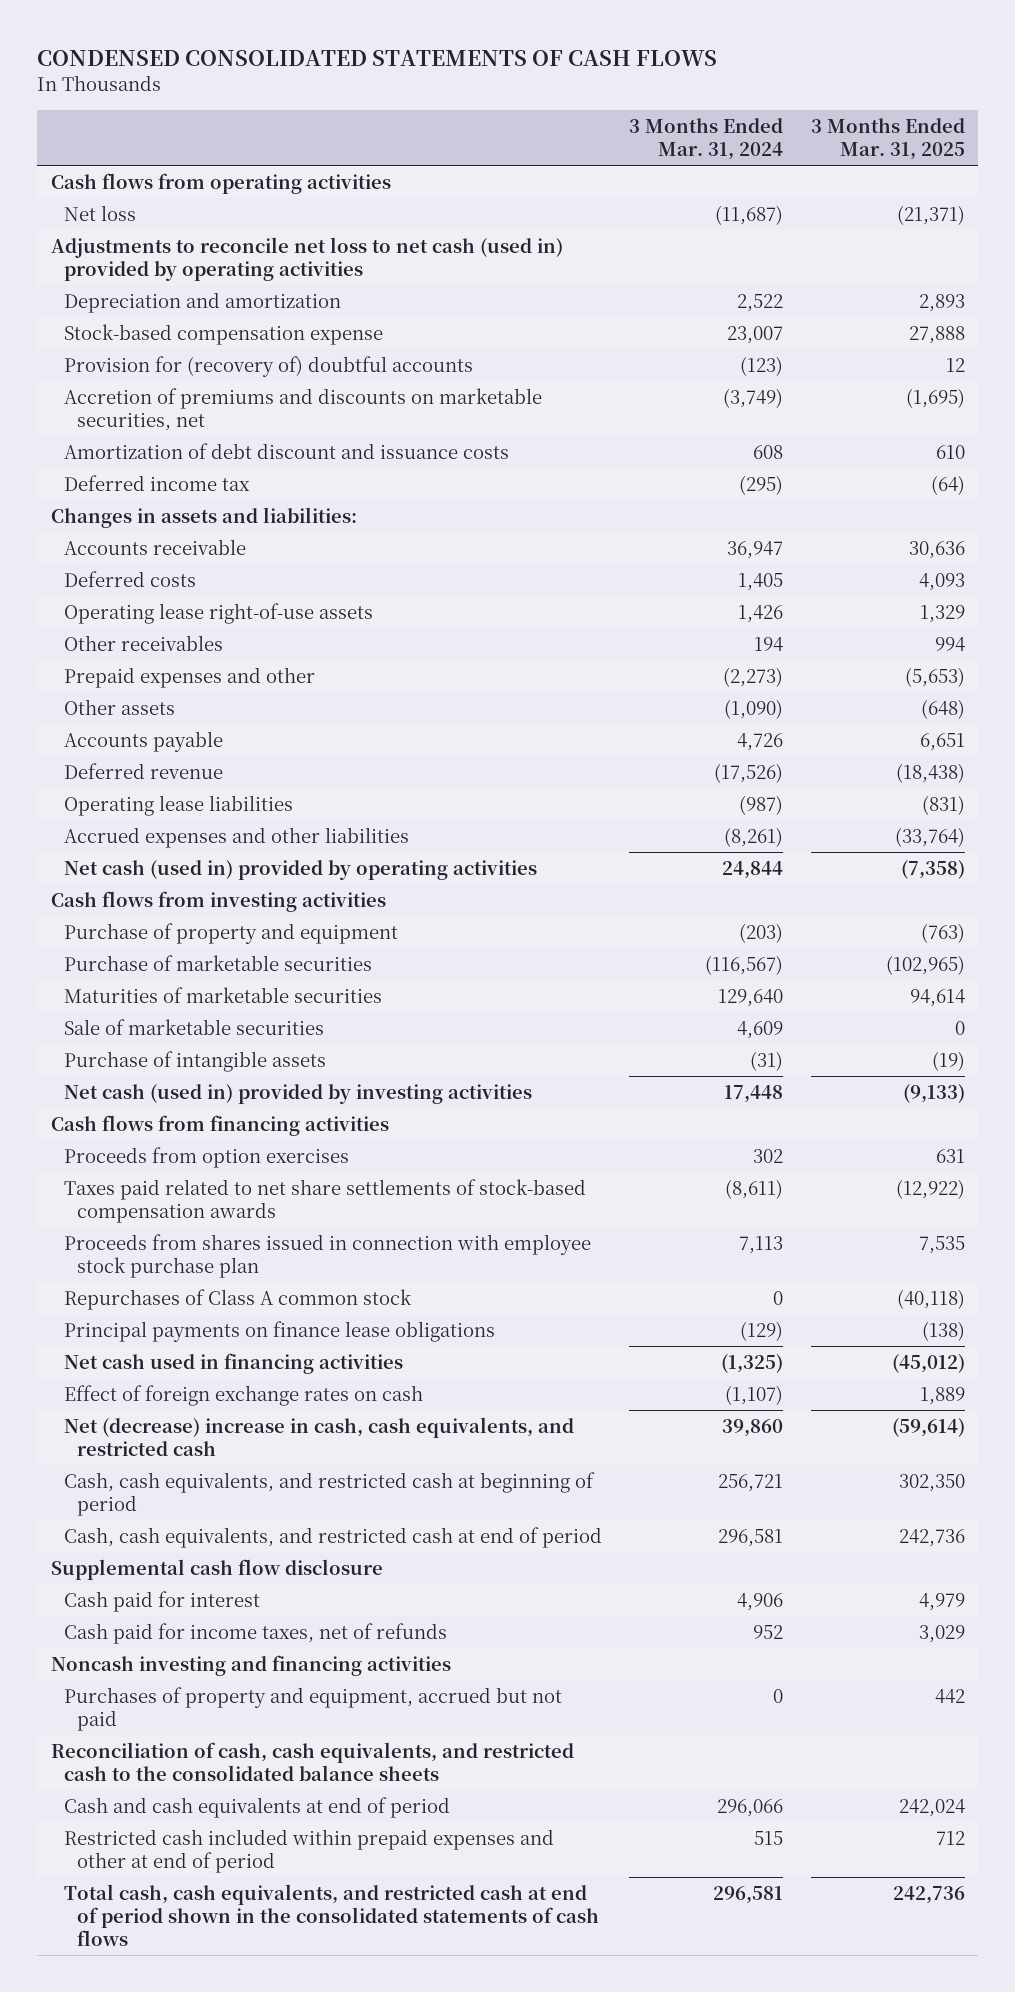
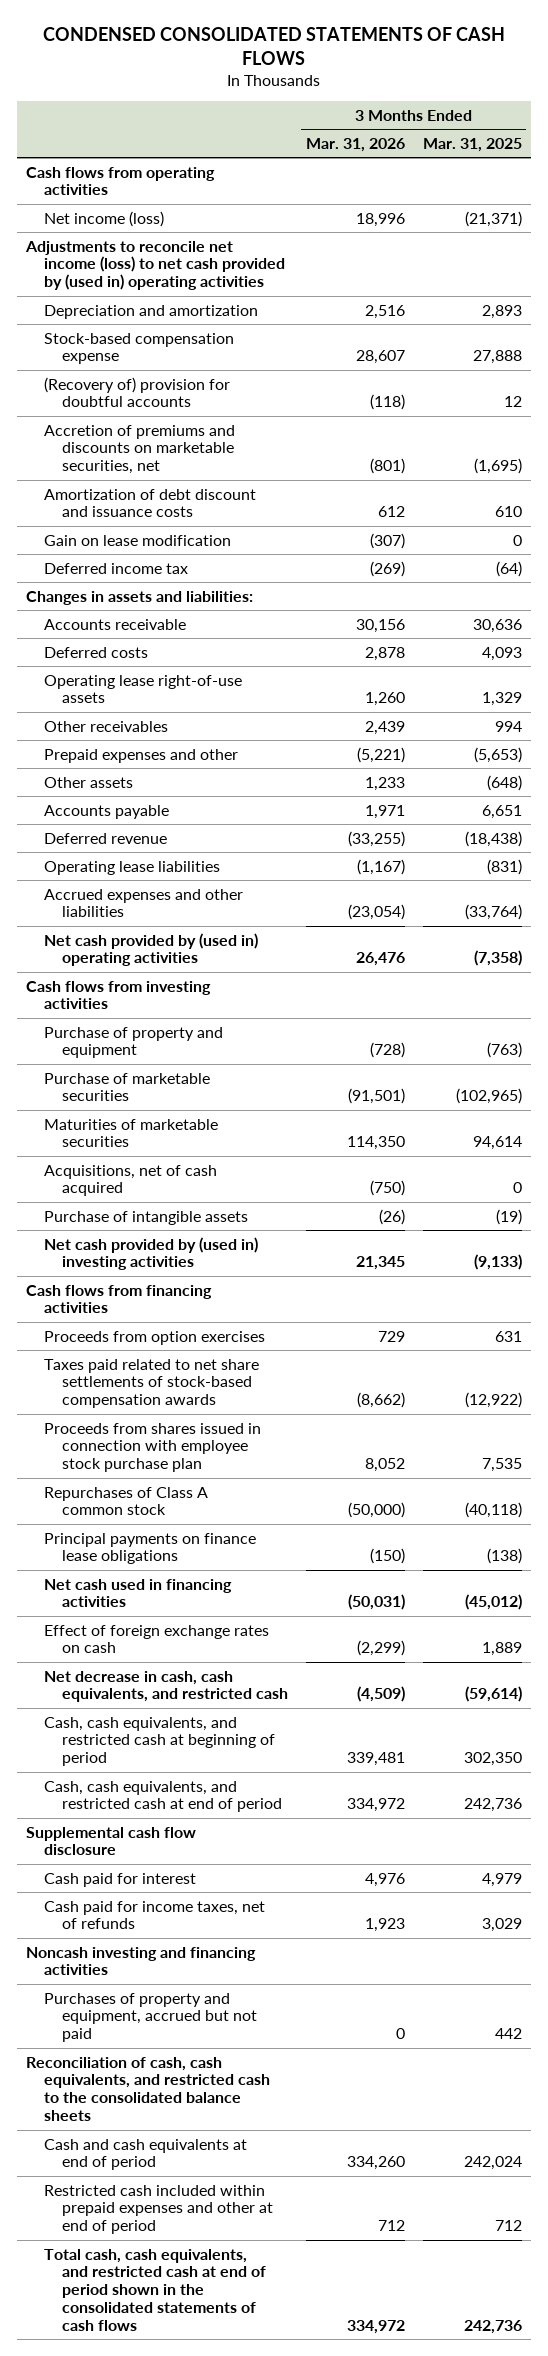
[629,117,784,160] 3 Months Ended Mar. 31, 2024 -> none
none -> [305,137,405,152] Mar. 31, 2026
[63,204,136,221] Net loss -> [44,210,165,227] Net income (loss)
[50,236,563,281] Adjustments to reconcile net loss to net cash (used in) provided by operating activities -> [25,240,286,291] Adjustments to reconcile net income (loss) to net cash provided by (used in) operating activities
[63,355,473,377] Provision for (recovery of) doubtful accounts -> [44,376,231,408] (Recovery of) provision for doubtful accounts
none -> [44,534,232,546] Gain on lease modification
[63,859,537,880] Net cash (used in) provided by operating activities -> [44,932,259,967] Net cash provided by (used in) operating activities
[63,1018,324,1035] Sale of marketable securities -> none
none -> [44,1164,218,1197] Acquisitions, net of cash acquired
[63,1083,532,1104] Net cash (used in) provided by investing activities -> [44,1236,259,1271] Net cash provided by (used in) investing activities
[63,1416,574,1456] Net (decrease) increase in cash, cash equivalents, and restricted cash -> [44,1670,288,1703] Net decrease in cash, cash equivalents, and restricted cash

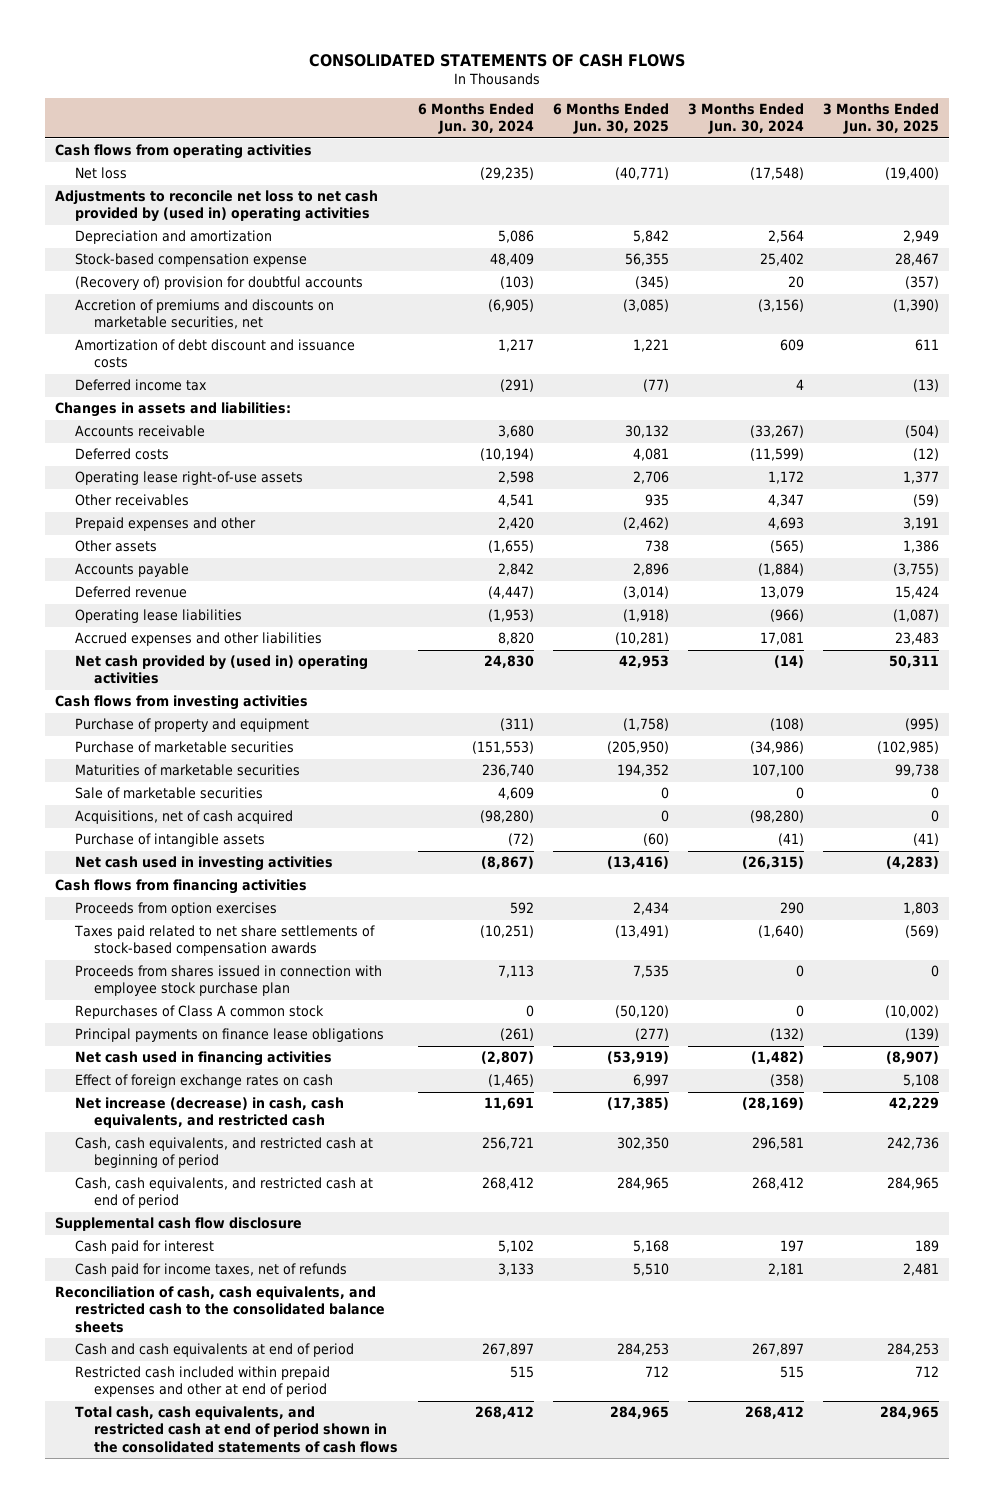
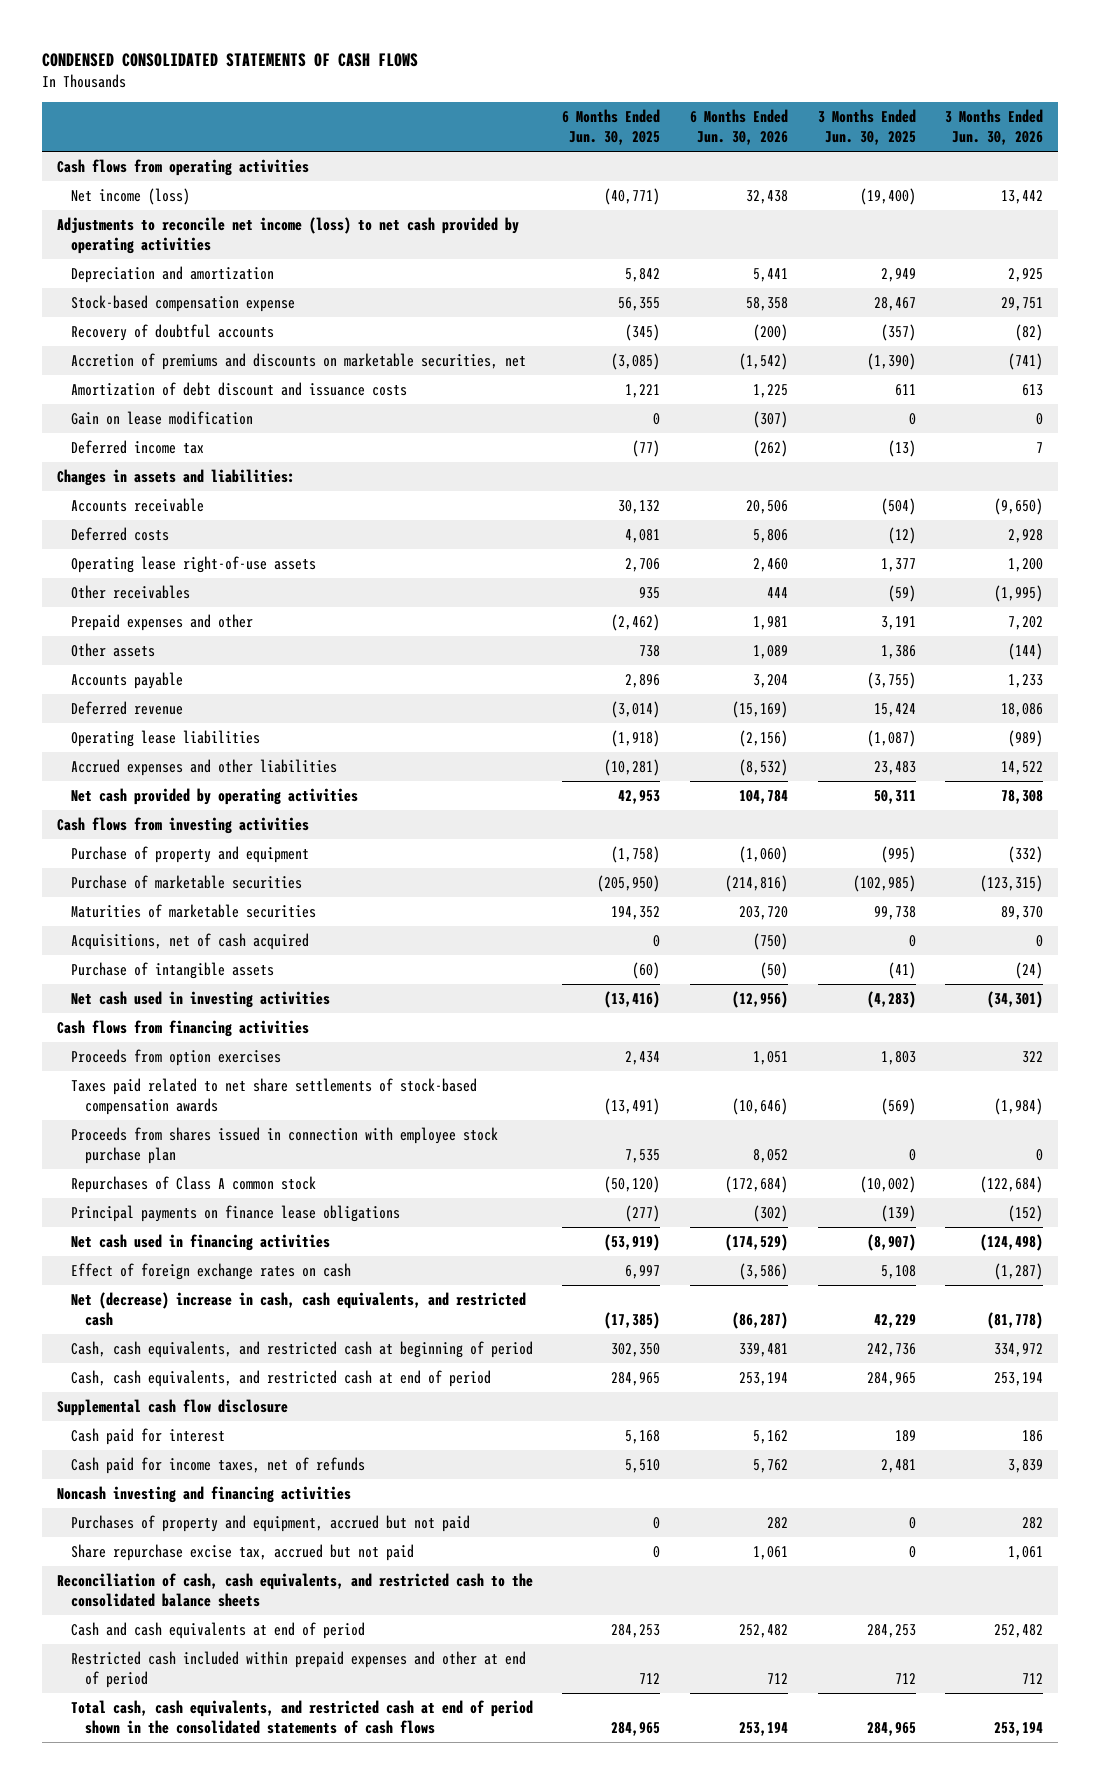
[308,54,685,68] CONSOLIDATED STATEMENTS OF CASH FLOWS -> [41,52,418,67] CONDENSED CONSOLIDATED STATEMENTS OF CASH FLOWS
[417,103,534,135] 6 Months Ended Jun. 30, 2024 -> none
[687,103,804,135] 3 Months Ended Jun. 30, 2024 -> none
none -> [689,109,788,146] 6 Months Ended Jun. 30, 2026
none -> [945,109,1044,146] 3 Months Ended Jun. 30, 2026
[74,167,127,180] Net loss -> [70,187,190,205] Net income (loss)
[54,190,378,223] Adjustments to reconcile net loss to net cash provided by (used in) operating activities -> [56,216,519,254] Adjustments to reconcile net income (loss) to net cash provided by operating activities
[74,276,363,291] (Recovery of) provision for doubtful accounts -> [70,323,274,341] Recovery of doubtful accounts
none -> [70,410,253,425] Gain on lease modification
[74,655,368,685] Net cash provided by (used in) operating activities -> [70,787,358,805] Net cash provided by operating activities
[74,787,263,800] Sale of marketable securities -> none
[74,1097,344,1129] Net increase (decrease) in cash, cash equivalents, and restricted cash -> [70,1291,526,1326] Net (decrease) increase in cash, cash equivalents, and restricted cash
none -> [56,1485,351,1503] Noncash investing and financing activities
none -> [70,1514,470,1532] Purchases of property and equipment, accrued but not paid
none -> [70,1543,414,1561] Share repurchase excise tax, accrued but not paid

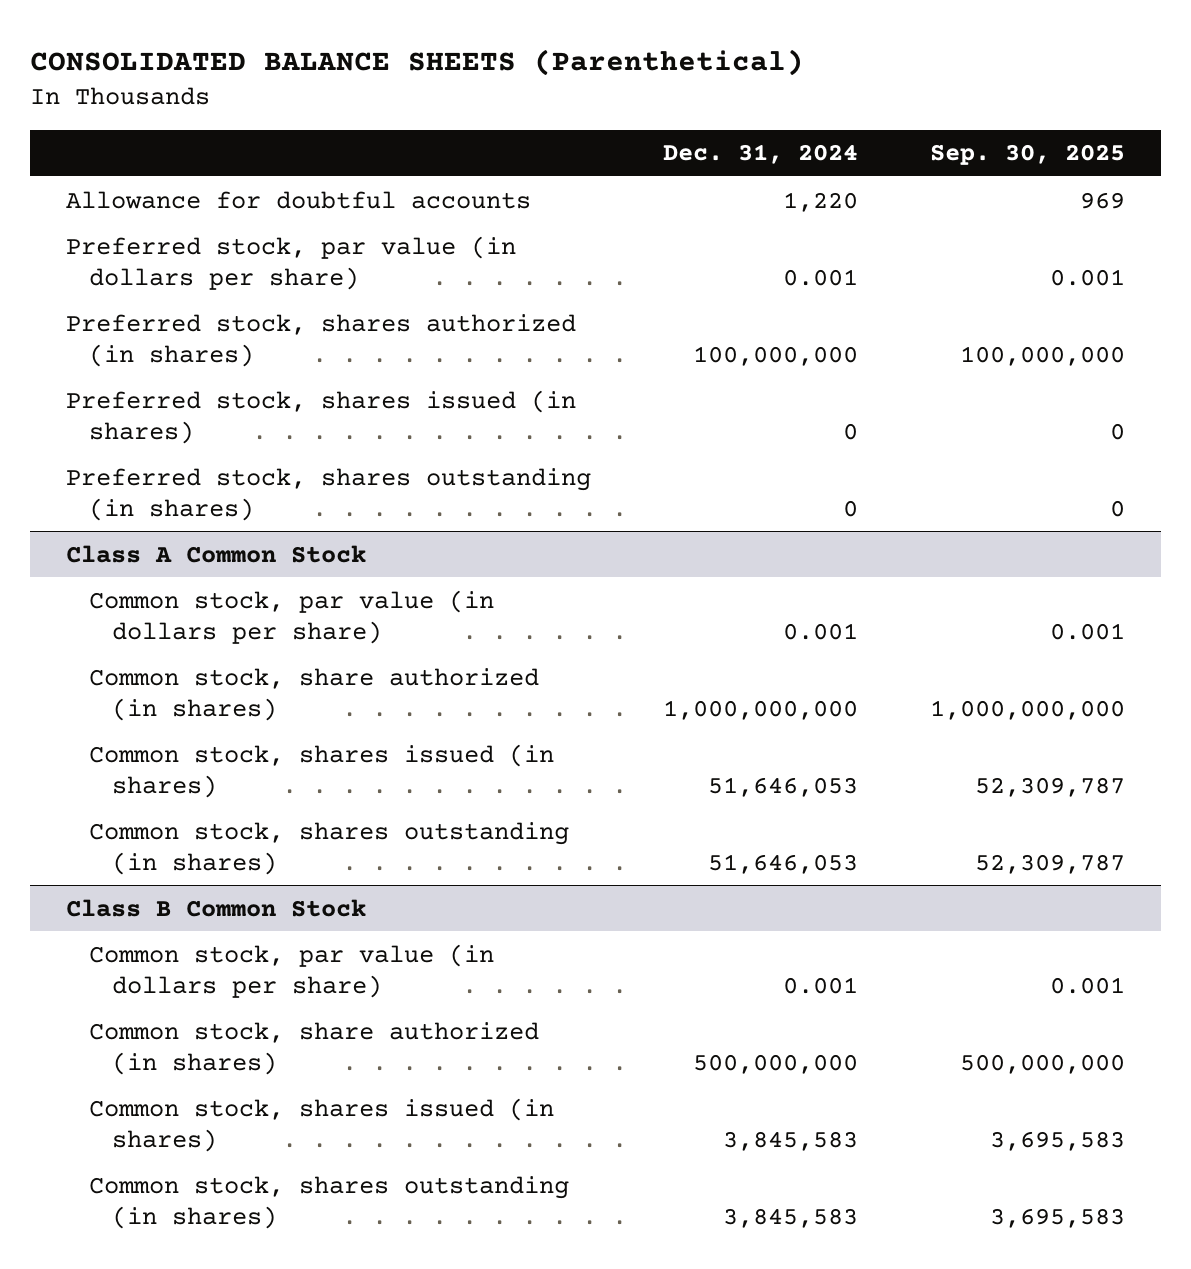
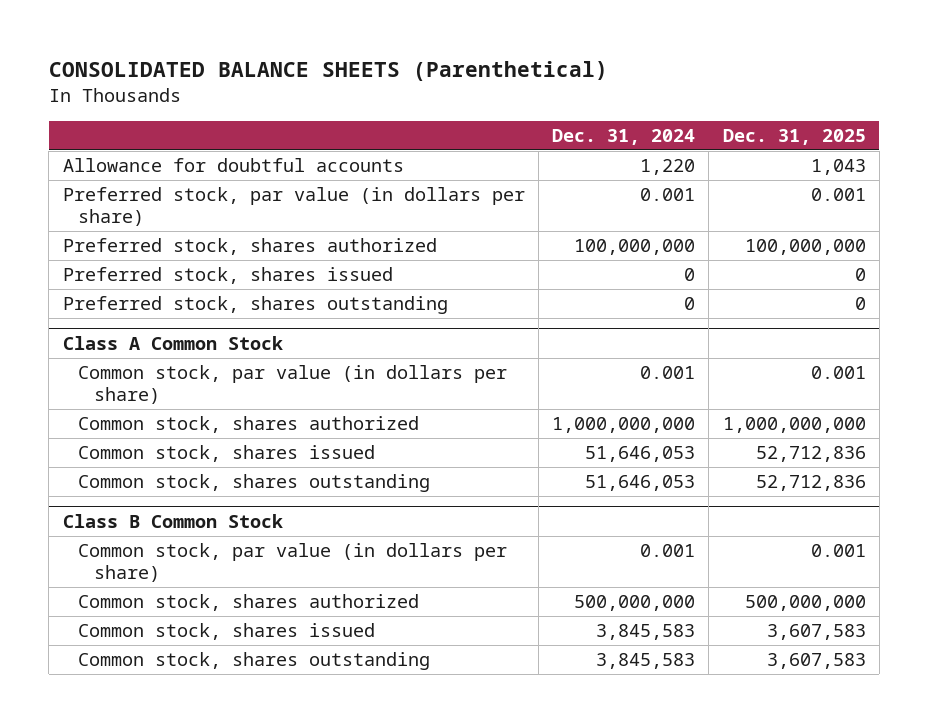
[929,144,1125,166] Sep. 30, 2025 -> none
none -> [722,128,866,145] Dec. 31, 2025
[65,313,576,367] Preferred stock, shares authorized (in shares) -> [62,238,437,256] Preferred stock, shares authorized
[65,389,576,444] Preferred stock, shares issued (in shares) -> [62,267,393,285] Preferred stock, shares issued
[65,467,591,521] Preferred stock, shares outstanding (in shares) -> [62,296,448,315] Preferred stock, shares outstanding
[89,667,540,721] Common stock, share authorized (in shares) -> [78,416,420,434] Common stock, shares authorized
[89,743,555,798] Common stock, shares issued (in shares) -> [78,445,376,463] Common stock, shares issued
[89,821,570,875] Common stock, shares outstanding (in shares) -> [78,474,431,493] Common stock, shares outstanding
[89,1021,540,1075] Common stock, share authorized (in shares) -> [78,594,420,612] Common stock, shares authorized
[89,1097,555,1152] Common stock, shares issued (in shares) -> [78,623,376,641] Common stock, shares issued
[89,1175,570,1229] Common stock, shares outstanding (in shares) -> [78,652,431,671] Common stock, shares outstanding

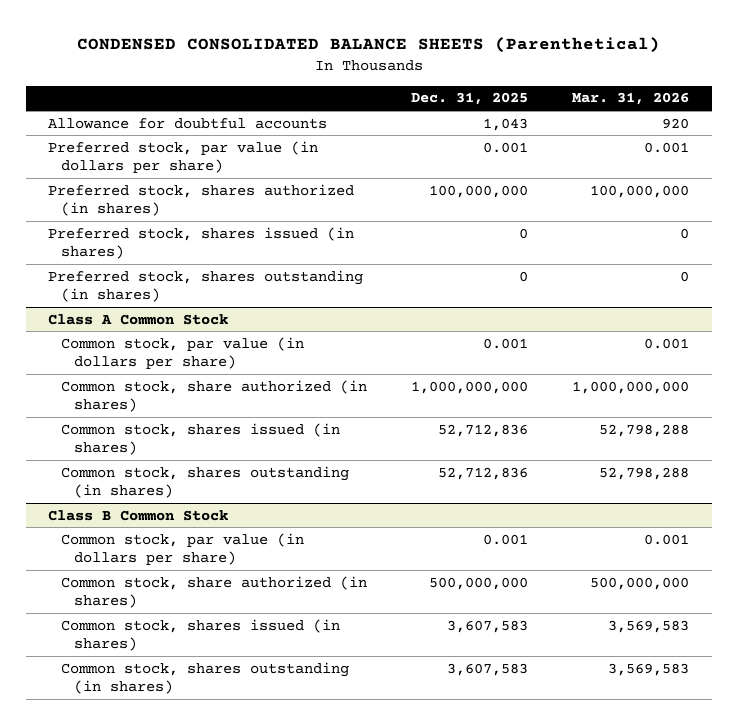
[48,61,608,82] CONSOLIDATED BALANCE SHEETS (Parenthetical) -> [76,37,660,54] CONDENSED CONSOLIDATED BALANCE SHEETS (Parenthetical)
[552,128,696,145] Dec. 31, 2024 -> none
none -> [572,92,690,106] Mar. 31, 2026
[62,238,437,256] Preferred stock, shares authorized -> [47,183,354,217] Preferred stock, shares authorized (in shares)
[62,267,393,285] Preferred stock, shares issued -> [47,226,354,260] Preferred stock, shares issued (in shares)
[62,296,448,315] Preferred stock, shares outstanding -> [47,269,363,303] Preferred stock, shares outstanding (in shares)
[78,416,420,434] Common stock, shares authorized -> [61,379,368,413] Common stock, share authorized (in shares)
[78,445,376,463] Common stock, shares issued -> [61,422,341,456] Common stock, shares issued (in shares)
[78,474,431,493] Common stock, shares outstanding -> [61,465,350,499] Common stock, shares outstanding (in shares)
[78,594,420,612] Common stock, shares authorized -> [61,575,368,609] Common stock, share authorized (in shares)
[78,623,376,641] Common stock, shares issued -> [61,618,341,652] Common stock, shares issued (in shares)
[78,652,431,671] Common stock, shares outstanding -> [61,661,350,695] Common stock, shares outstanding (in shares)

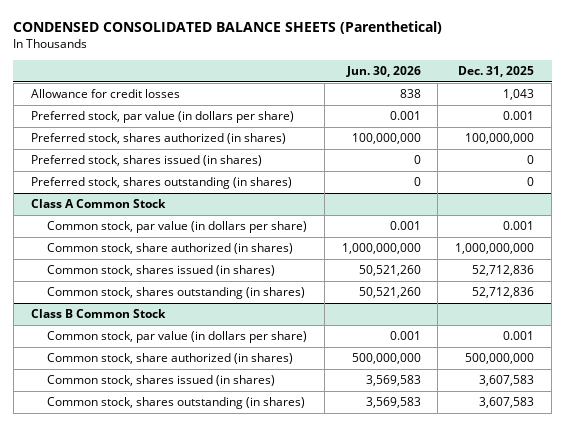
[572,92,690,106] Mar. 31, 2026 -> none
none -> [345,65,421,77] Jun. 30, 2026
[47,117,327,129] Allowance for doubtful accounts -> [30,89,180,99] Allowance for credit losses

